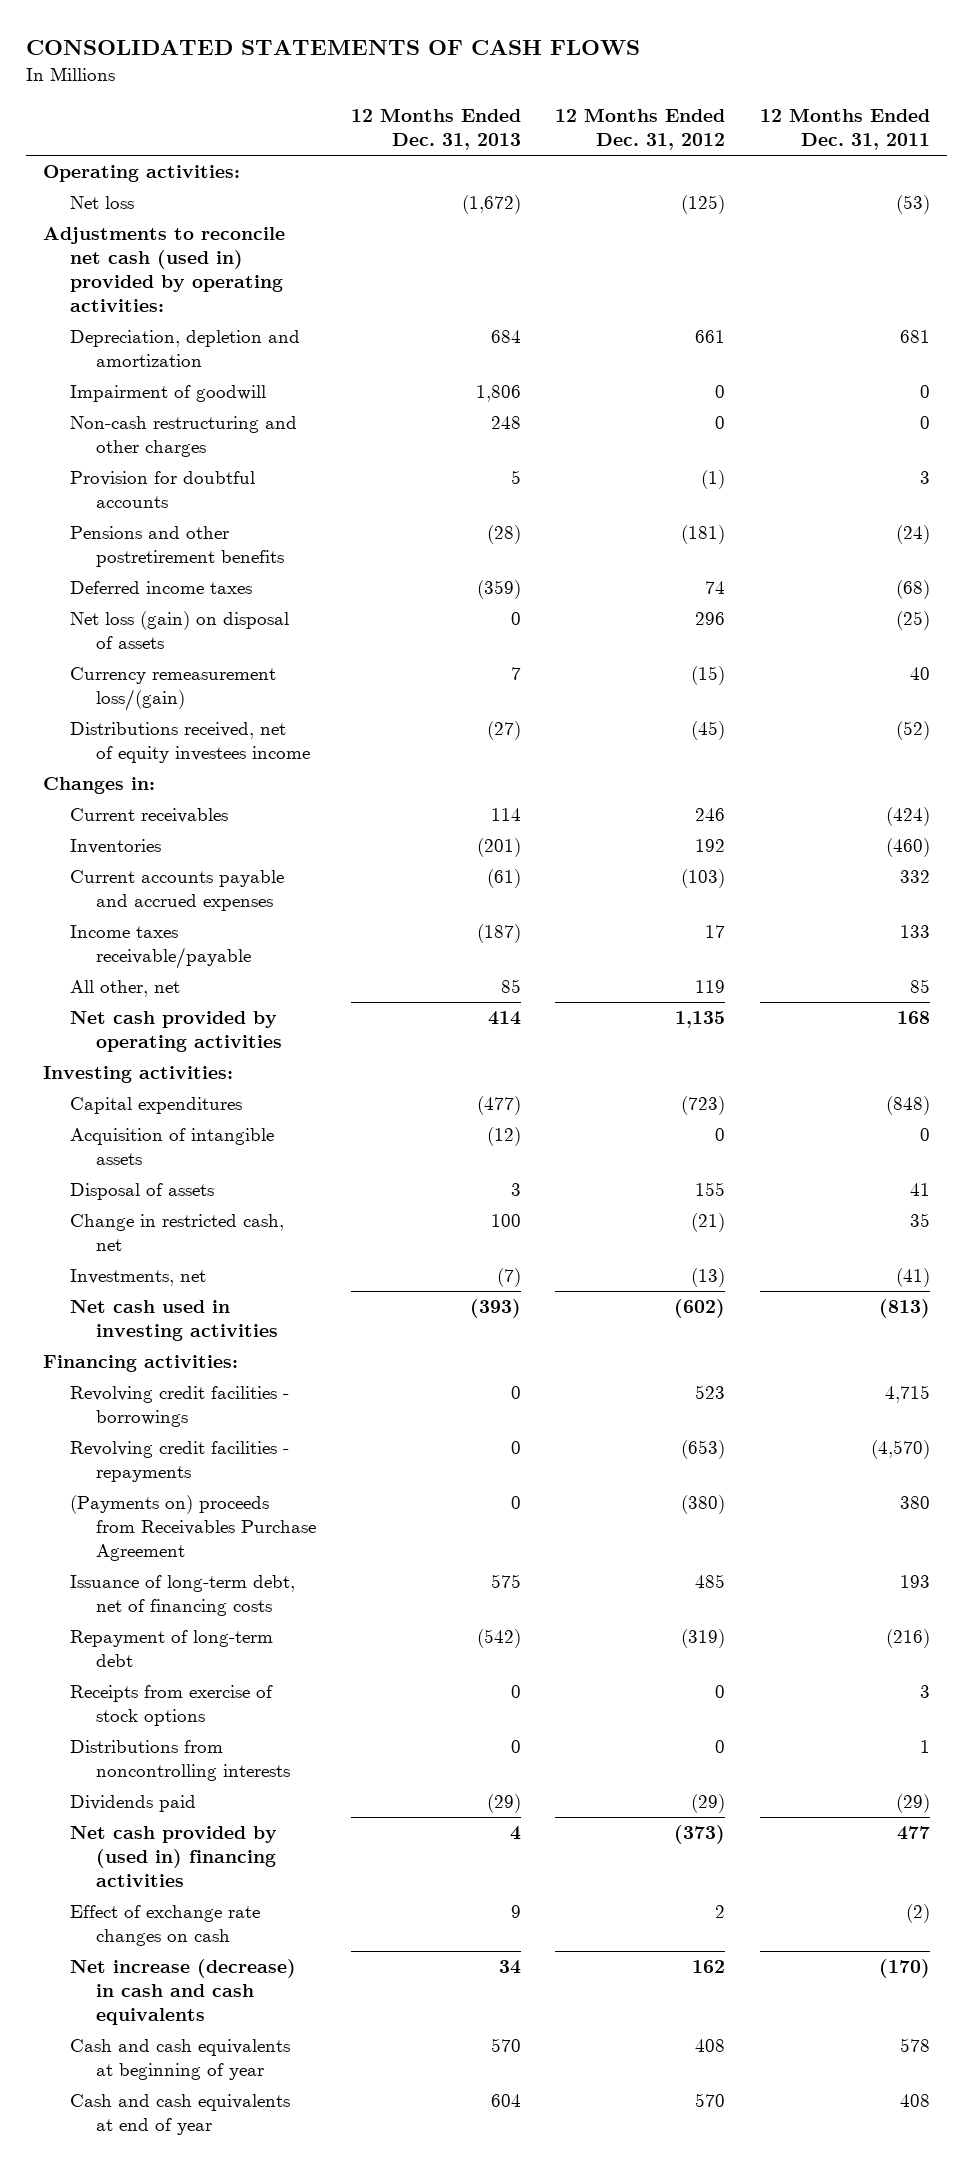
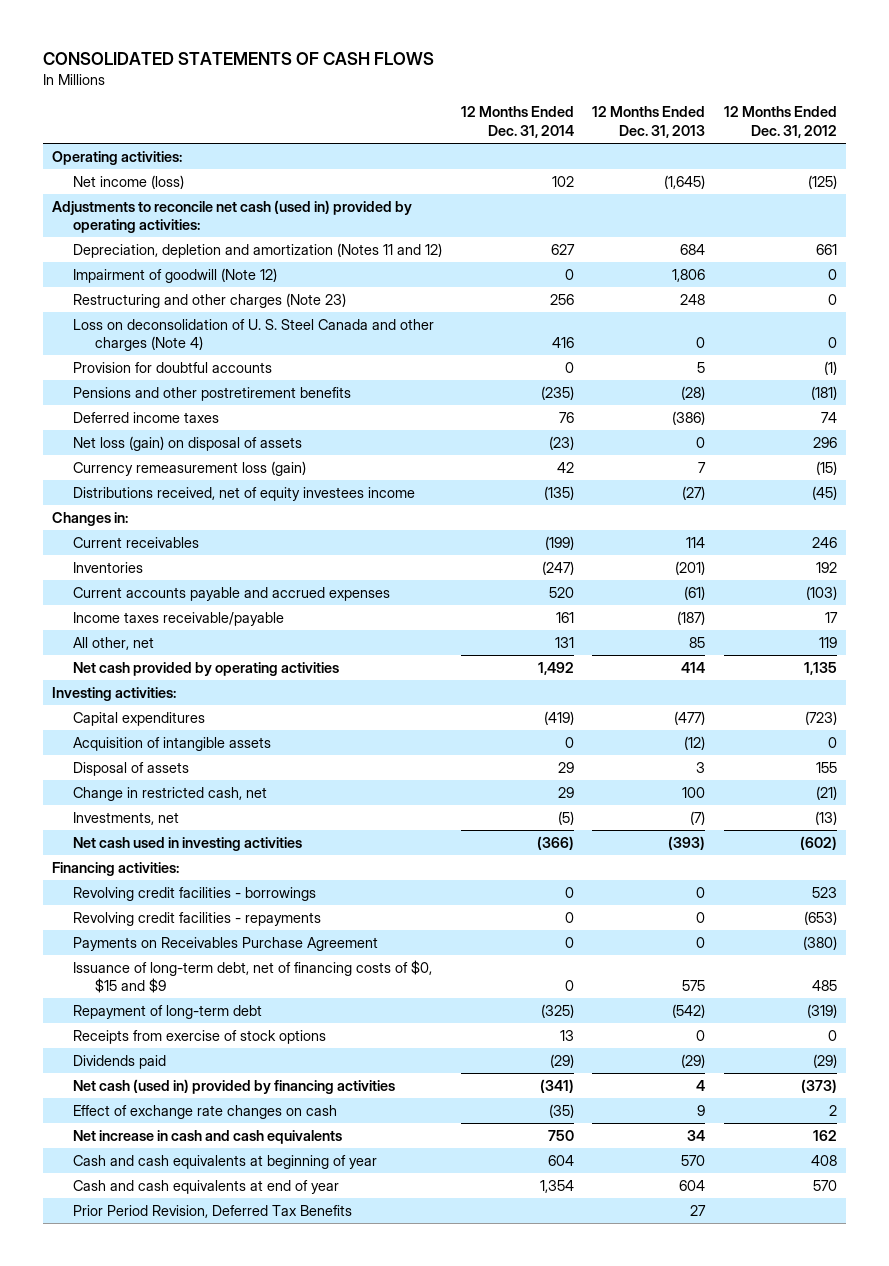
[759,107,930,150] 12 Months Ended Dec. 31, 2011 -> none
none -> [460,106,574,139] 12 Months Ended Dec. 31, 2014
[69,196,134,210] Net loss -> [73,174,185,189] Net income (loss)
[461,195,521,215] (1,672) -> [664,174,706,189] (1,645)
[69,330,300,368] Depreciation, depletion and amortization -> [73,242,443,258] Depreciation, depletion and amortization (Notes 11 and 12)
[69,385,266,403] Impairment of goodwill -> [73,267,278,283] Impairment of goodwill (Note 12)
[69,416,297,458] Non-cash restructuring and other charges -> [73,292,347,308] Restructuring and other charges (Note 23)
none -> [73,318,435,352] Loss on deconsolidation of U. S. Steel Canada and other charges (Note 4)
[476,580,521,600] (359) -> [672,410,706,425] (386)
[69,667,276,712] Currency remeasurement loss/(gain) -> [73,460,307,476] Currency remeasurement loss (gain)
[69,1495,317,1562] (Payments on) proceeds from Receivables Purchase Agreement -> [73,936,379,951] Payments on Receivables Purchase Agreement
[69,1575,295,1617] Issuance of long-term debt, net of financing costs -> [73,959,433,994] Issuance of long-term debt, net of financing costs of $0, $15 and $9
[69,1740,291,1782] Distributions from noncontrolling interests -> none
[69,1826,277,1888] Net cash provided by (used in) financing activities -> [73,1078,396,1094] Net cash (used in) provided by financing activities
[69,1959,296,2026] Net increase (decrease) in cash and cash equivalents -> [73,1129,343,1144] Net increase in cash and cash equivalents
none -> [73,1204,353,1218] Prior Period Revision, Deferred Tax Benefits

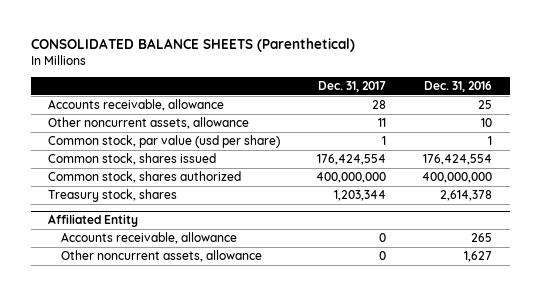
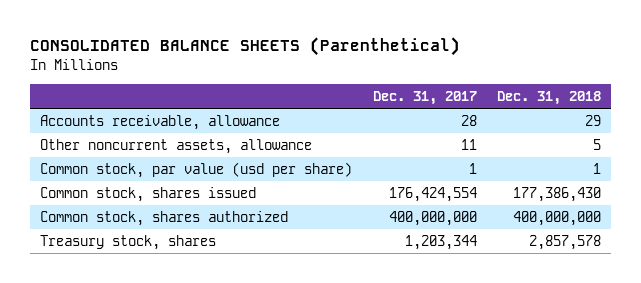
[423,81,492,93] Dec. 31, 2016 -> none
none -> [497,91,602,106] Dec. 31, 2018
[48,214,139,228] Affiliated Entity -> none
[60,232,237,245] Accounts receivable, allowance -> none
[60,250,262,263] Other noncurrent assets, allowance -> none

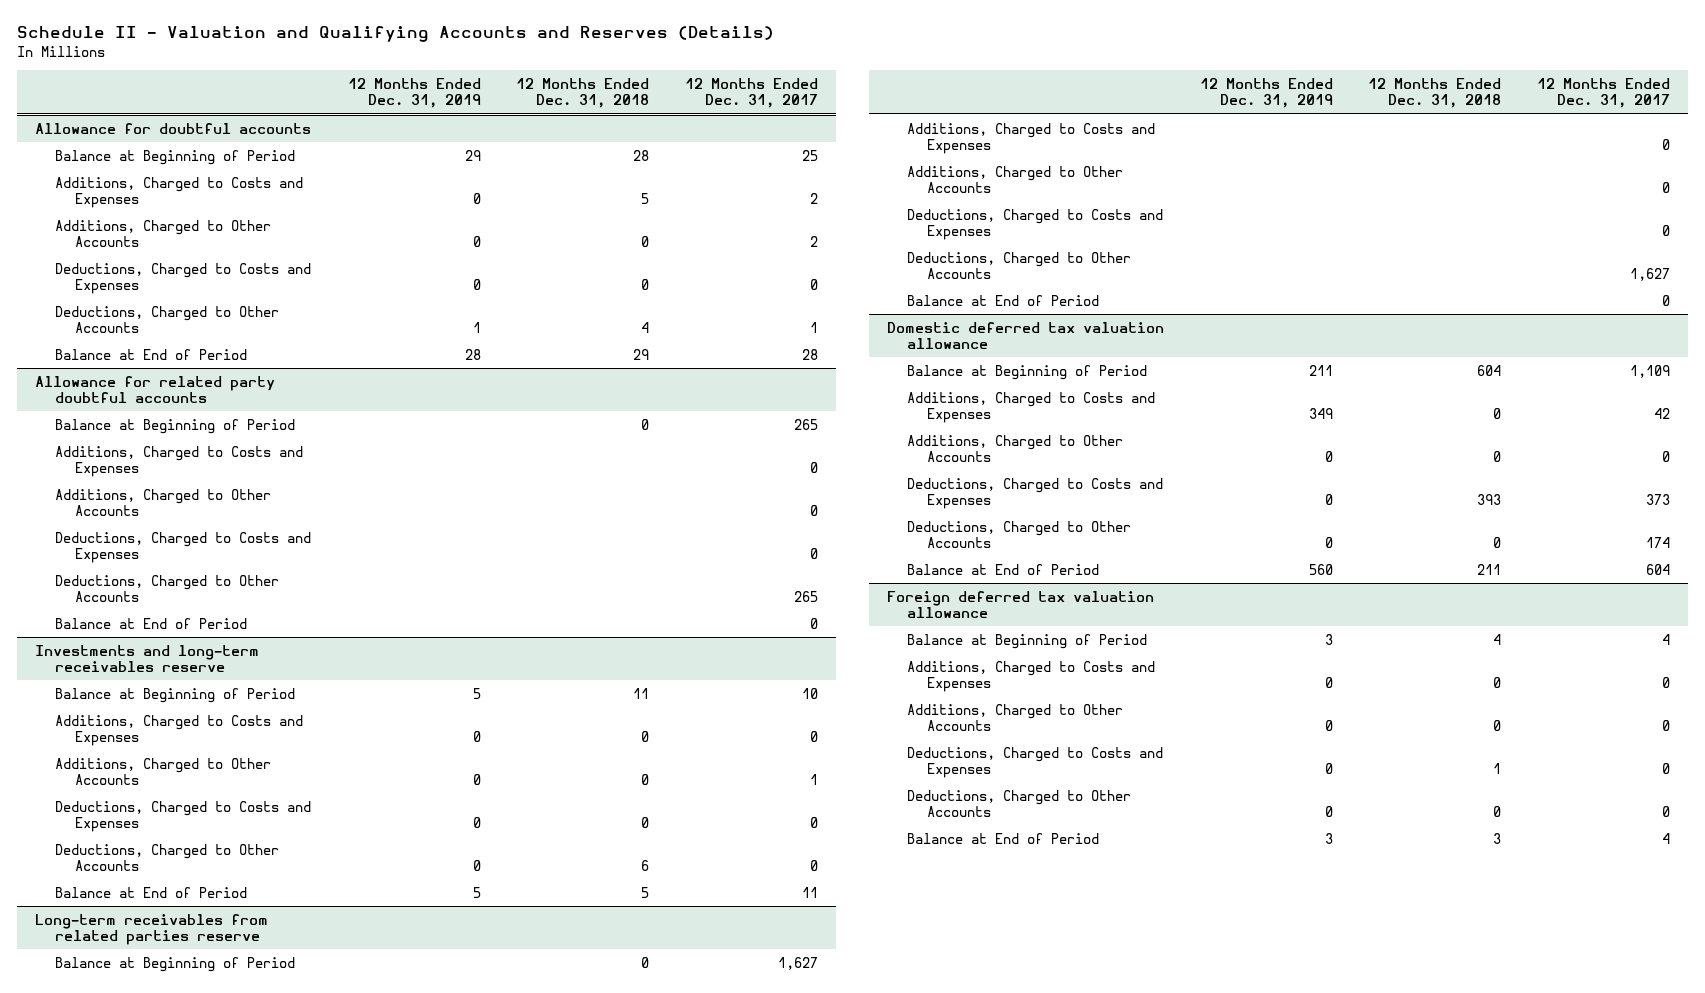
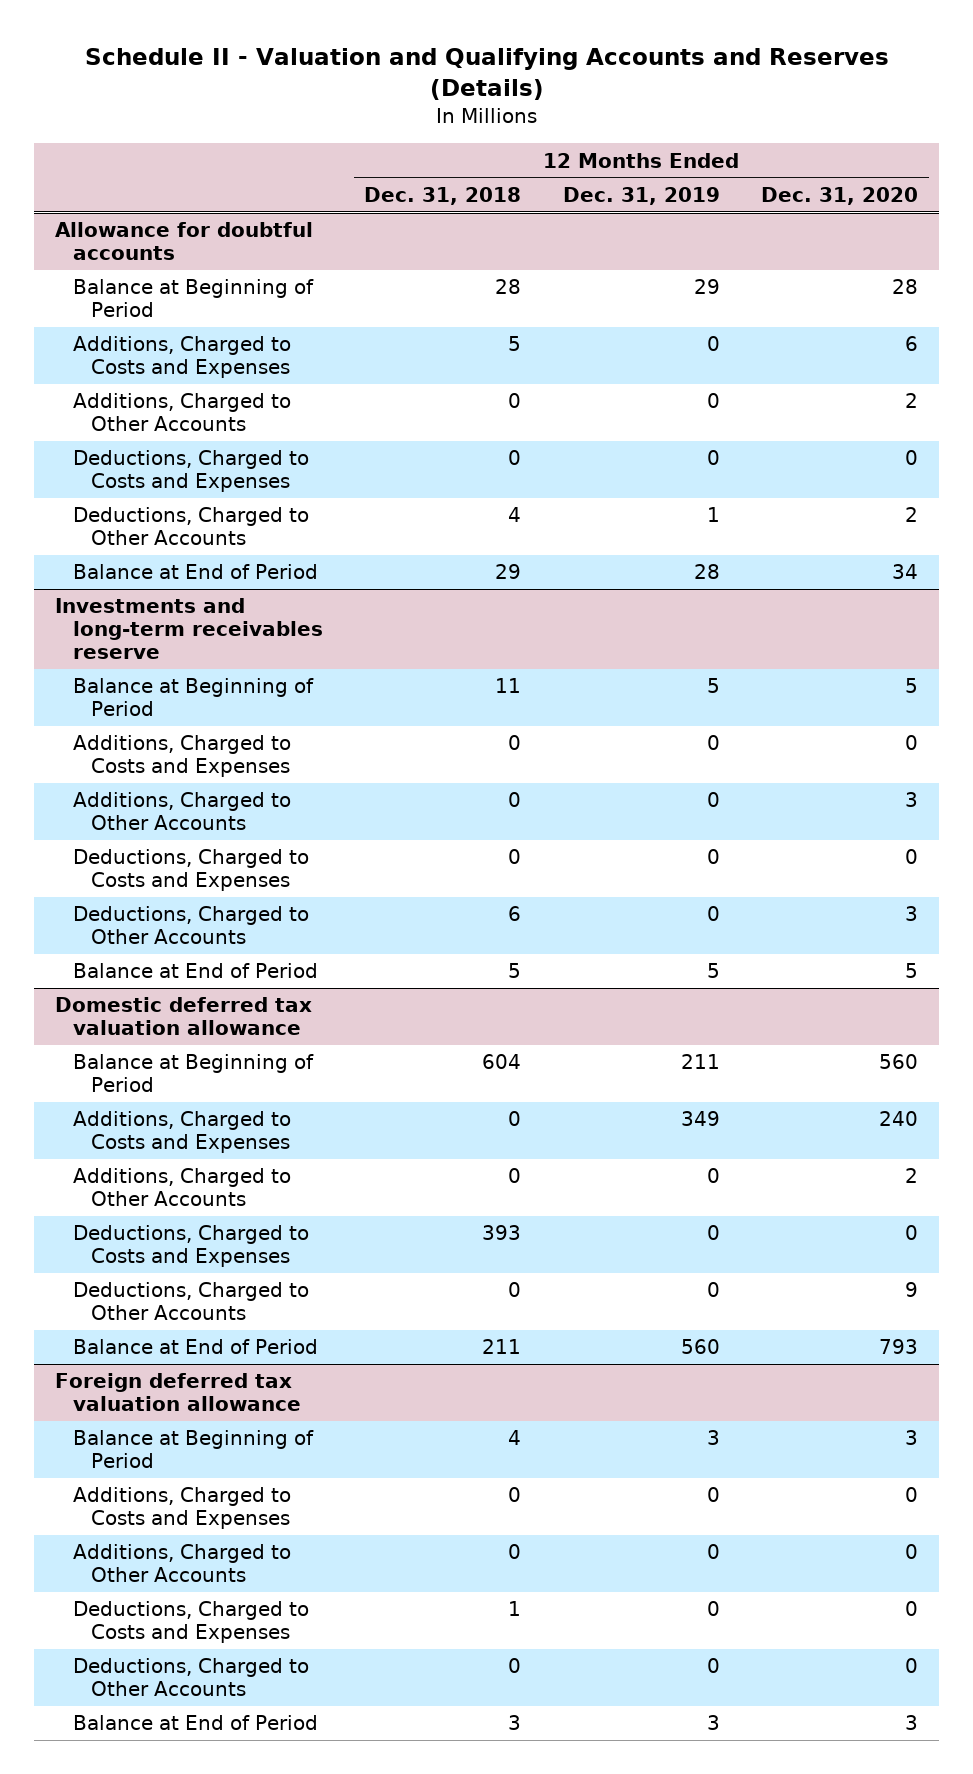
[684,77,818,109] 12 Months Ended Dec. 31, 2017 -> none
none -> [761,186,919,205] Dec. 31, 2020
[35,375,276,404] Allowance for related party doubtful accounts -> none
[54,418,295,434] Balance at Beginning of Period -> none
[54,445,303,478] Additions, Charged to Costs and Expenses -> none
[54,488,271,517] Additions, Charged to Other Accounts -> none
[54,531,311,564] Deductions, Charged to Costs and Expenses -> none
[54,574,279,603] Deductions, Charged to Other Accounts -> none
[54,617,247,629] Balance at End of Period -> none
[35,913,269,946] Long-term receivables from related parties reserve -> none
[54,956,295,972] Balance at Beginning of Period -> none
[906,122,1155,155] Additions, Charged to Costs and Expenses -> none
[906,165,1123,194] Additions, Charged to Other Accounts -> none
[906,208,1163,241] Deductions, Charged to Costs and Expenses -> none
[906,251,1131,280] Deductions, Charged to Other Accounts -> none
[906,294,1099,306] Balance at End of Period -> none

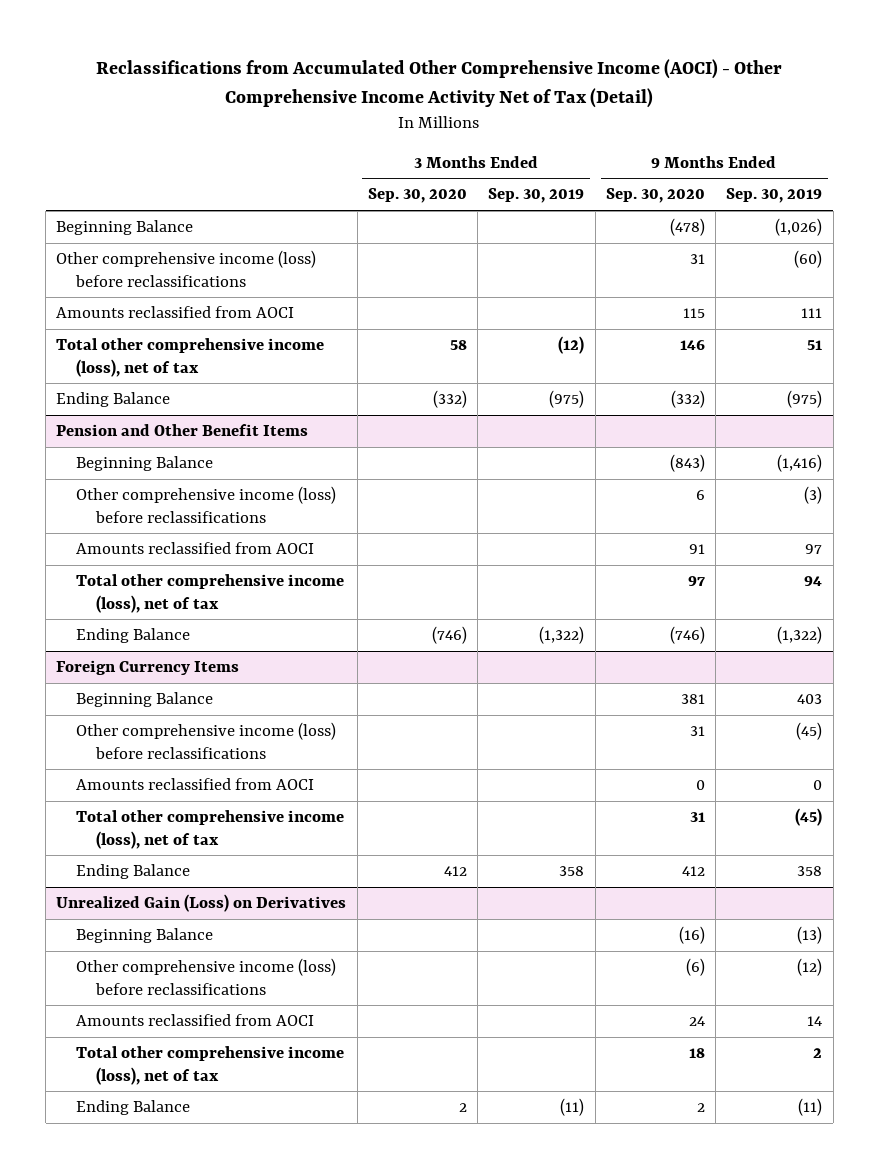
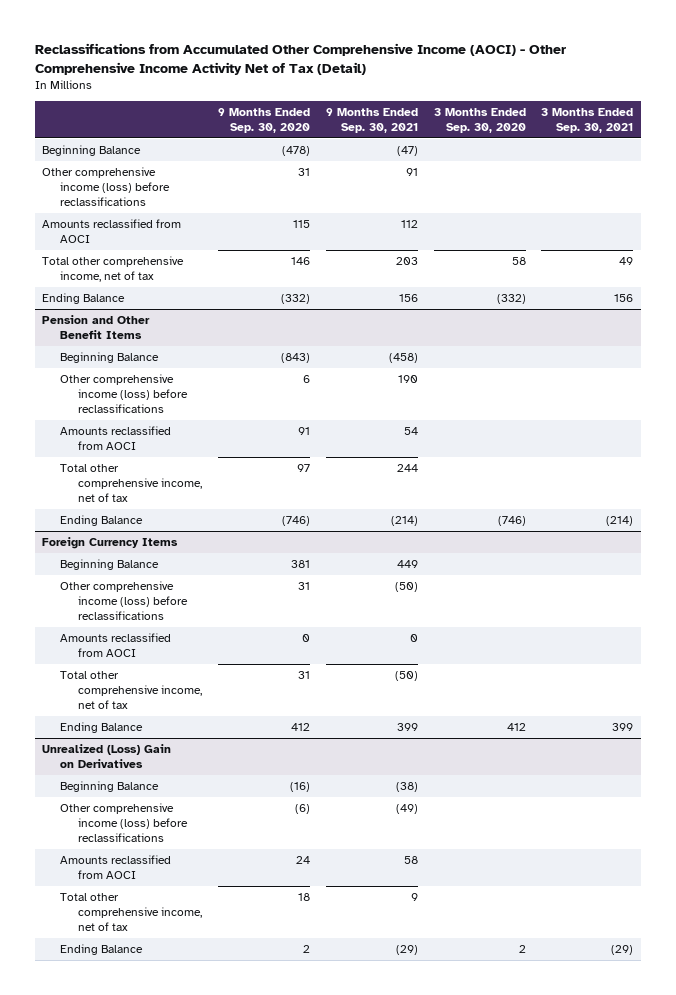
[488,188,585,204] Sep. 30, 2019 -> none
[726,188,823,204] Sep. 30, 2019 -> none
none -> [325,108,418,134] 9 Months Ended Sep. 30, 2021
none -> [541,108,634,134] 3 Months Ended Sep. 30, 2021
[56,338,325,377] Total other comprehensive income (loss), net of tax -> [42,255,185,283] Total other comprehensive income, net of tax
[76,574,345,613] Total other comprehensive income (loss), net of tax -> [60,463,203,503] Total other comprehensive income, net of tax
[76,810,345,849] Total other comprehensive income (loss), net of tax -> [60,670,203,710] Total other comprehensive income, net of tax
[56,894,347,913] Unrealized Gain (Loss) on Derivatives -> [42,743,172,769] Unrealized (Loss) Gain on Derivatives
[76,1046,345,1085] Total other comprehensive income (loss), net of tax -> [60,892,203,932] Total other comprehensive income, net of tax

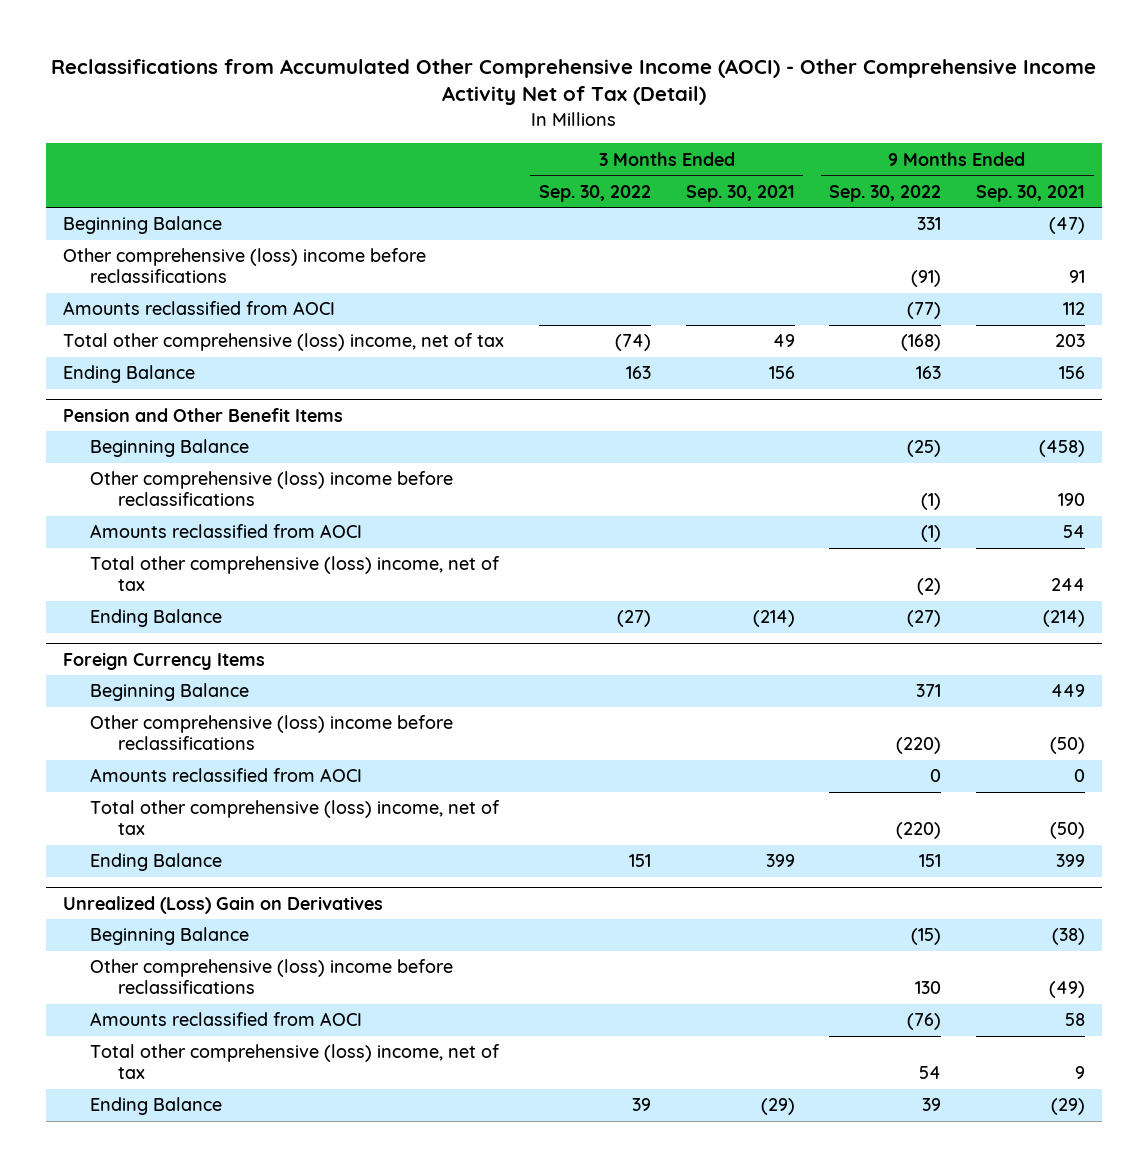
[218,108,311,134] 9 Months Ended Sep. 30, 2020 -> none
[433,108,526,134] 3 Months Ended Sep. 30, 2020 -> none
none -> [538,184,651,202] Sep. 30, 2022
none -> [829,184,942,202] Sep. 30, 2022
[42,166,171,207] Other comprehensive income (loss) before reclassifications -> [63,248,427,284] Other comprehensive (loss) income before reclassifications
[42,255,185,283] Total other comprehensive income, net of tax -> [63,333,505,352] Total other comprehensive (loss) income, net of tax
[60,373,189,414] Other comprehensive income (loss) before reclassifications -> [90,471,454,507] Other comprehensive (loss) income before reclassifications
[60,463,203,503] Total other comprehensive income, net of tax -> [90,556,501,592] Total other comprehensive (loss) income, net of tax
[60,580,189,621] Other comprehensive income (loss) before reclassifications -> [90,715,454,751] Other comprehensive (loss) income before reclassifications
[60,670,203,710] Total other comprehensive income, net of tax -> [90,800,501,836] Total other comprehensive (loss) income, net of tax
[60,802,189,843] Other comprehensive income (loss) before reclassifications -> [90,959,454,995] Other comprehensive (loss) income before reclassifications
[60,892,203,932] Total other comprehensive income, net of tax -> [90,1044,501,1080] Total other comprehensive (loss) income, net of tax

